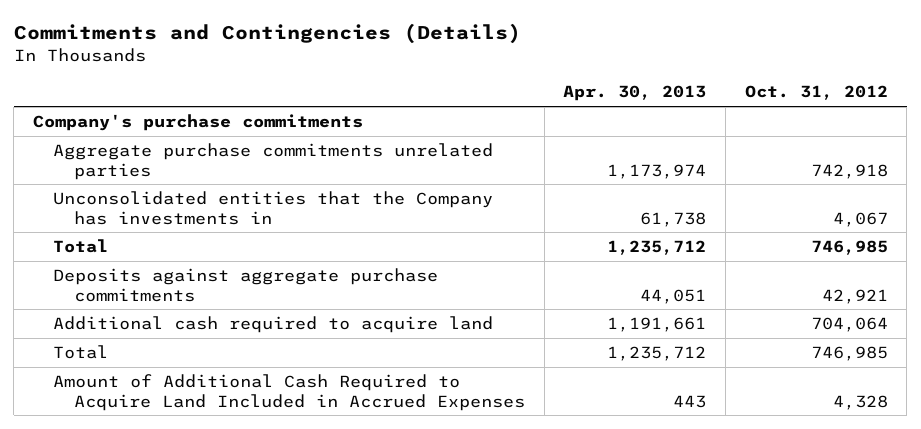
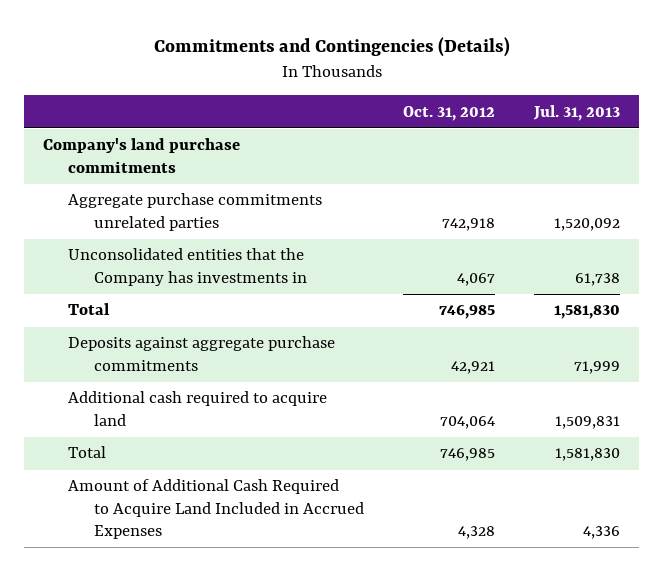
[563,85,707,102] Apr. 30, 2013 -> none
none -> [532,104,620,121] Jul. 31, 2013
[33,114,364,132] Company's purchase commitments -> [43,138,241,173] Company's land purchase commitments

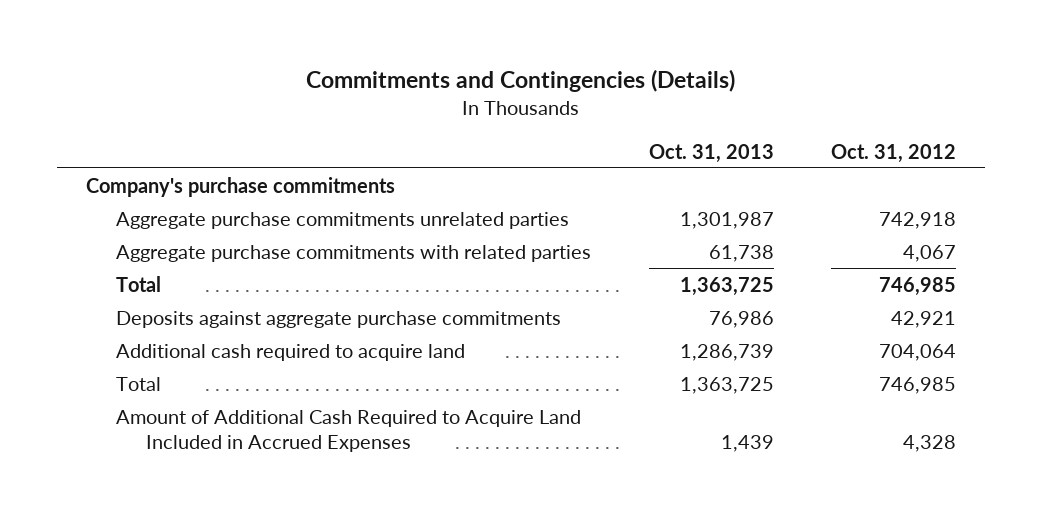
[532,104,620,121] Jul. 31, 2013 -> none
none -> [648,143,774,163] Oct. 31, 2013
[43,138,241,173] Company's land purchase commitments -> [85,176,395,197] Company's purchase commitments
[68,248,307,286] Unconsolidated entities that the Company has investments in -> [116,244,592,262] Aggregate purchase commitments with related parties

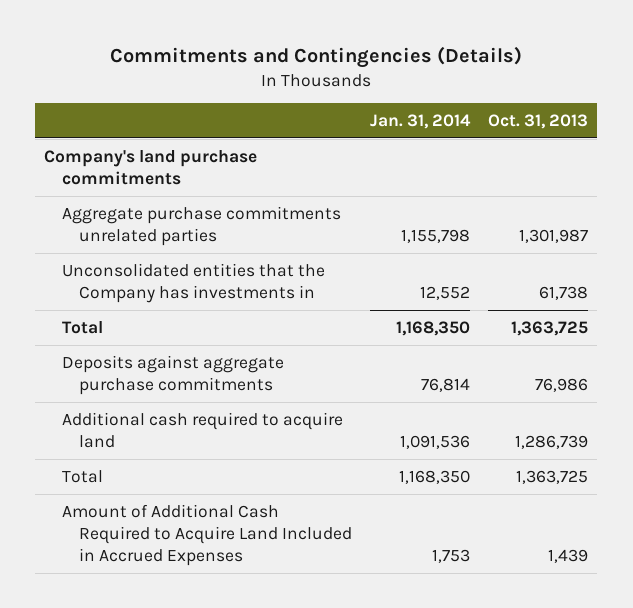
[831,143,957,163] Oct. 31, 2012 -> none
none -> [370,113,472,129] Jan. 31, 2014
[85,176,395,197] Company's purchase commitments -> [44,149,258,185] Company's land purchase commitments
[116,244,592,262] Aggregate purchase commitments with related parties -> [61,262,325,303] Unconsolidated entities that the Company has investments in

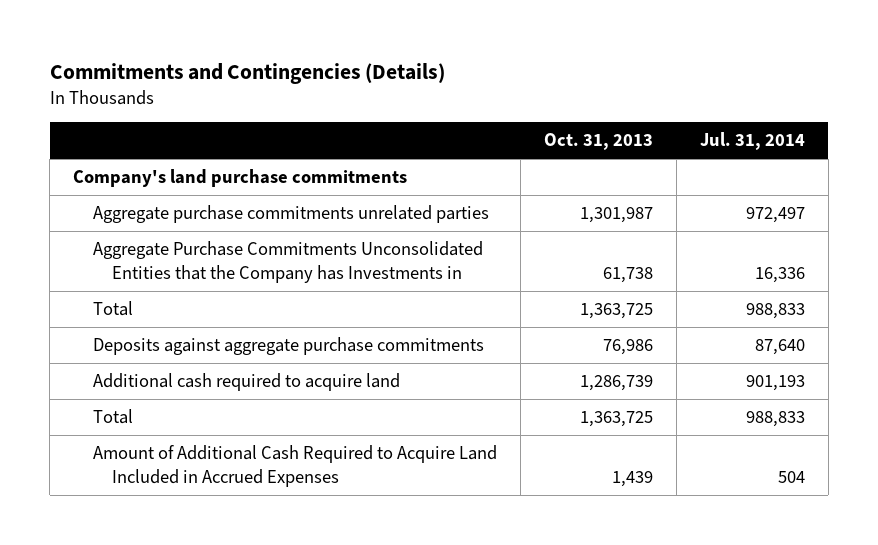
[370,113,472,129] Jan. 31, 2014 -> none
none -> [699,132,805,151] Jul. 31, 2014
[61,262,325,303] Unconsolidated entities that the Company has investments in -> [92,241,483,283] Aggregate Purchase Commitments Unconsolidated Entities that the Company has Investments in

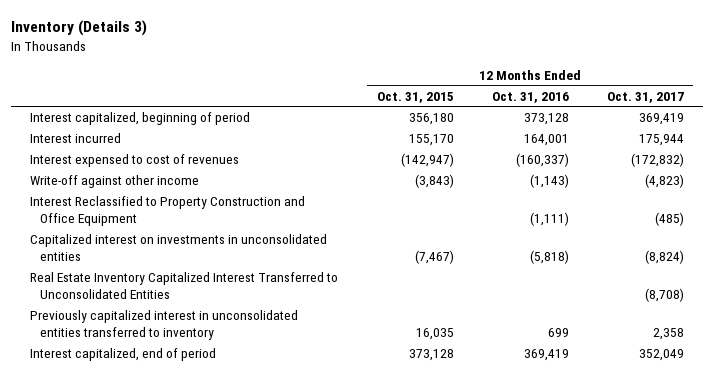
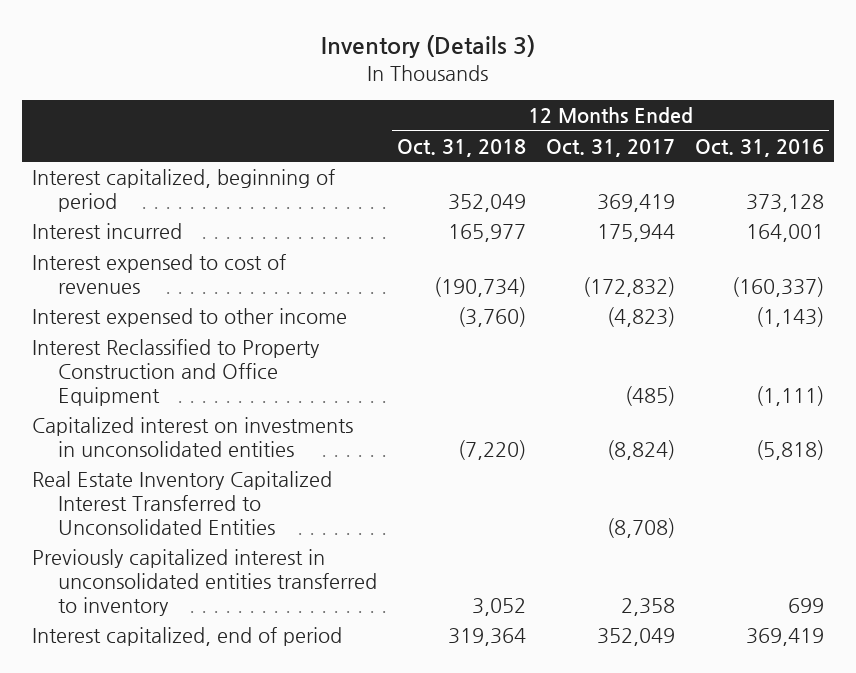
[376,91,454,103] Oct. 31, 2015 -> none
none -> [397,138,527,157] Oct. 31, 2018
[30,175,200,189] Write-off against other income -> [31,308,347,328] Interest expensed to other income

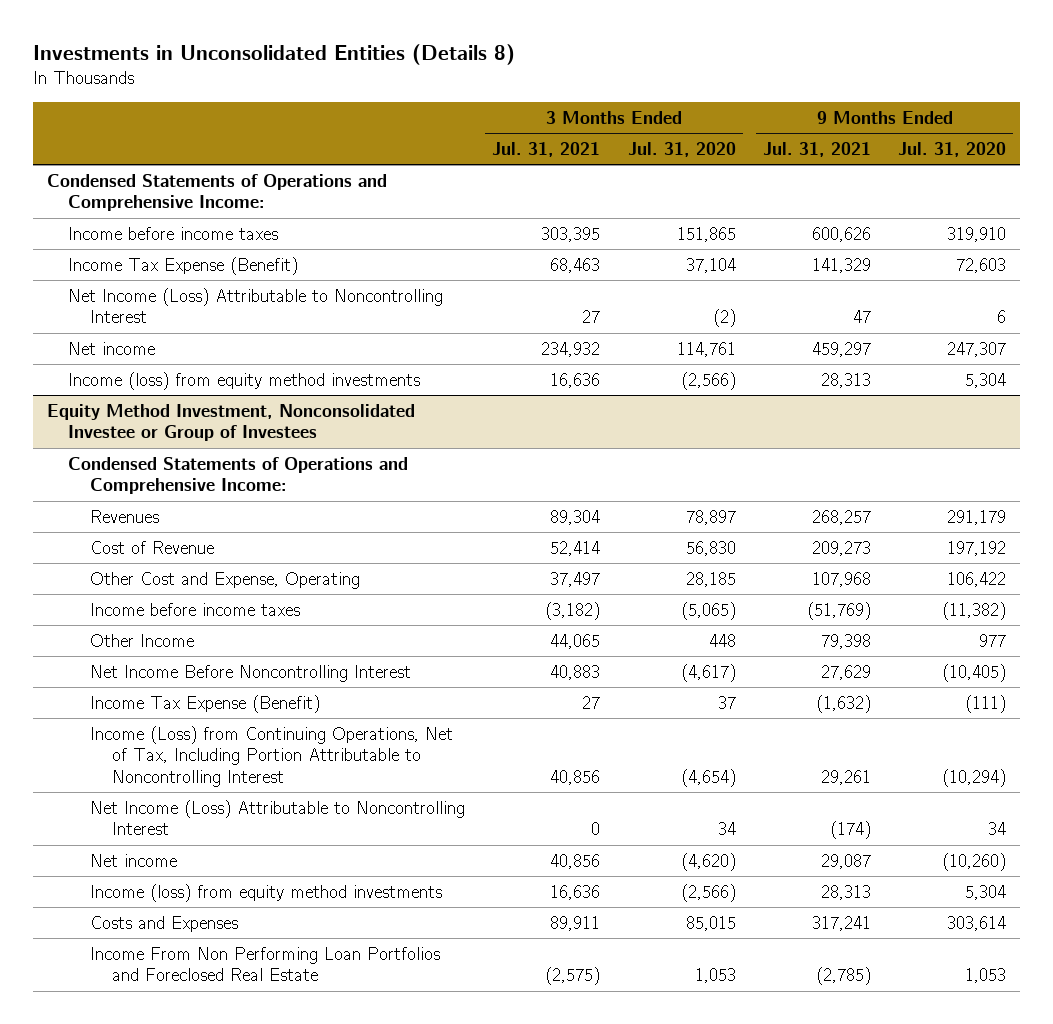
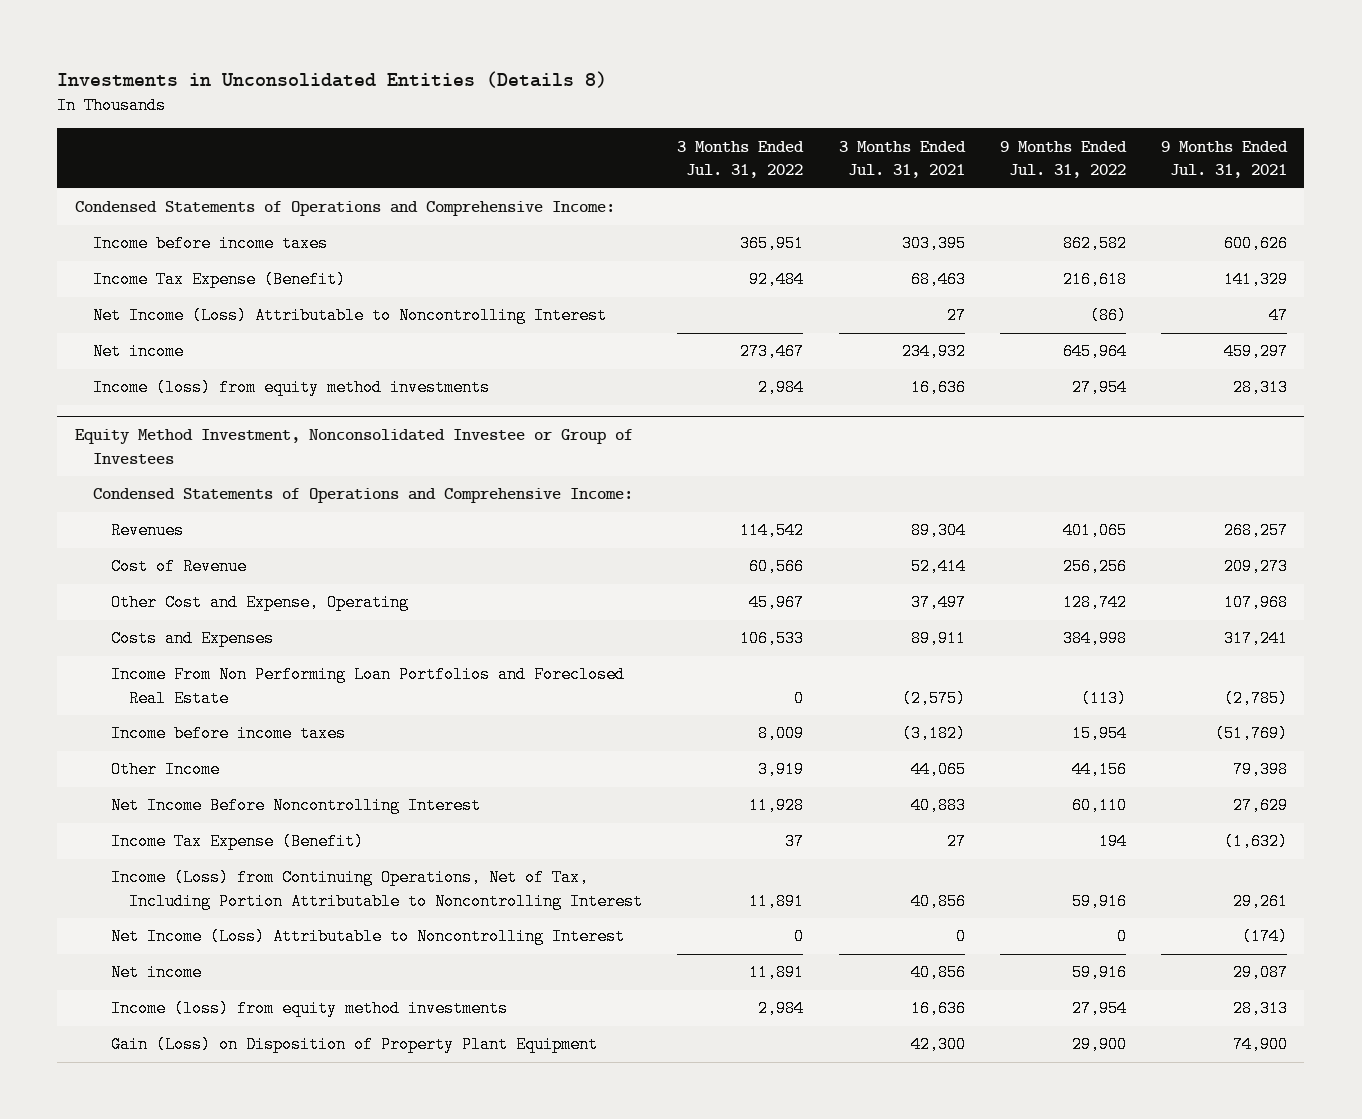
[627,141,736,157] Jul. 31, 2020 -> none
[898,141,1007,157] Jul. 31, 2020 -> none
none -> [677,140,805,179] 3 Months Ended Jul. 31, 2022
none -> [999,140,1127,179] 9 Months Ended Jul. 31, 2022
[89,915,238,932] Costs and Expenses -> [111,630,275,648] Costs and Expenses
[89,946,440,982] Income From Non Performing Loan Portfolios and Foreclosed Real Estate -> [111,666,626,707] Income From Non Performing Loan Portfolios and Foreclosed Real Estate
none -> [111,1036,599,1054] Gain (Loss) on Disposition of Property Plant Equipment

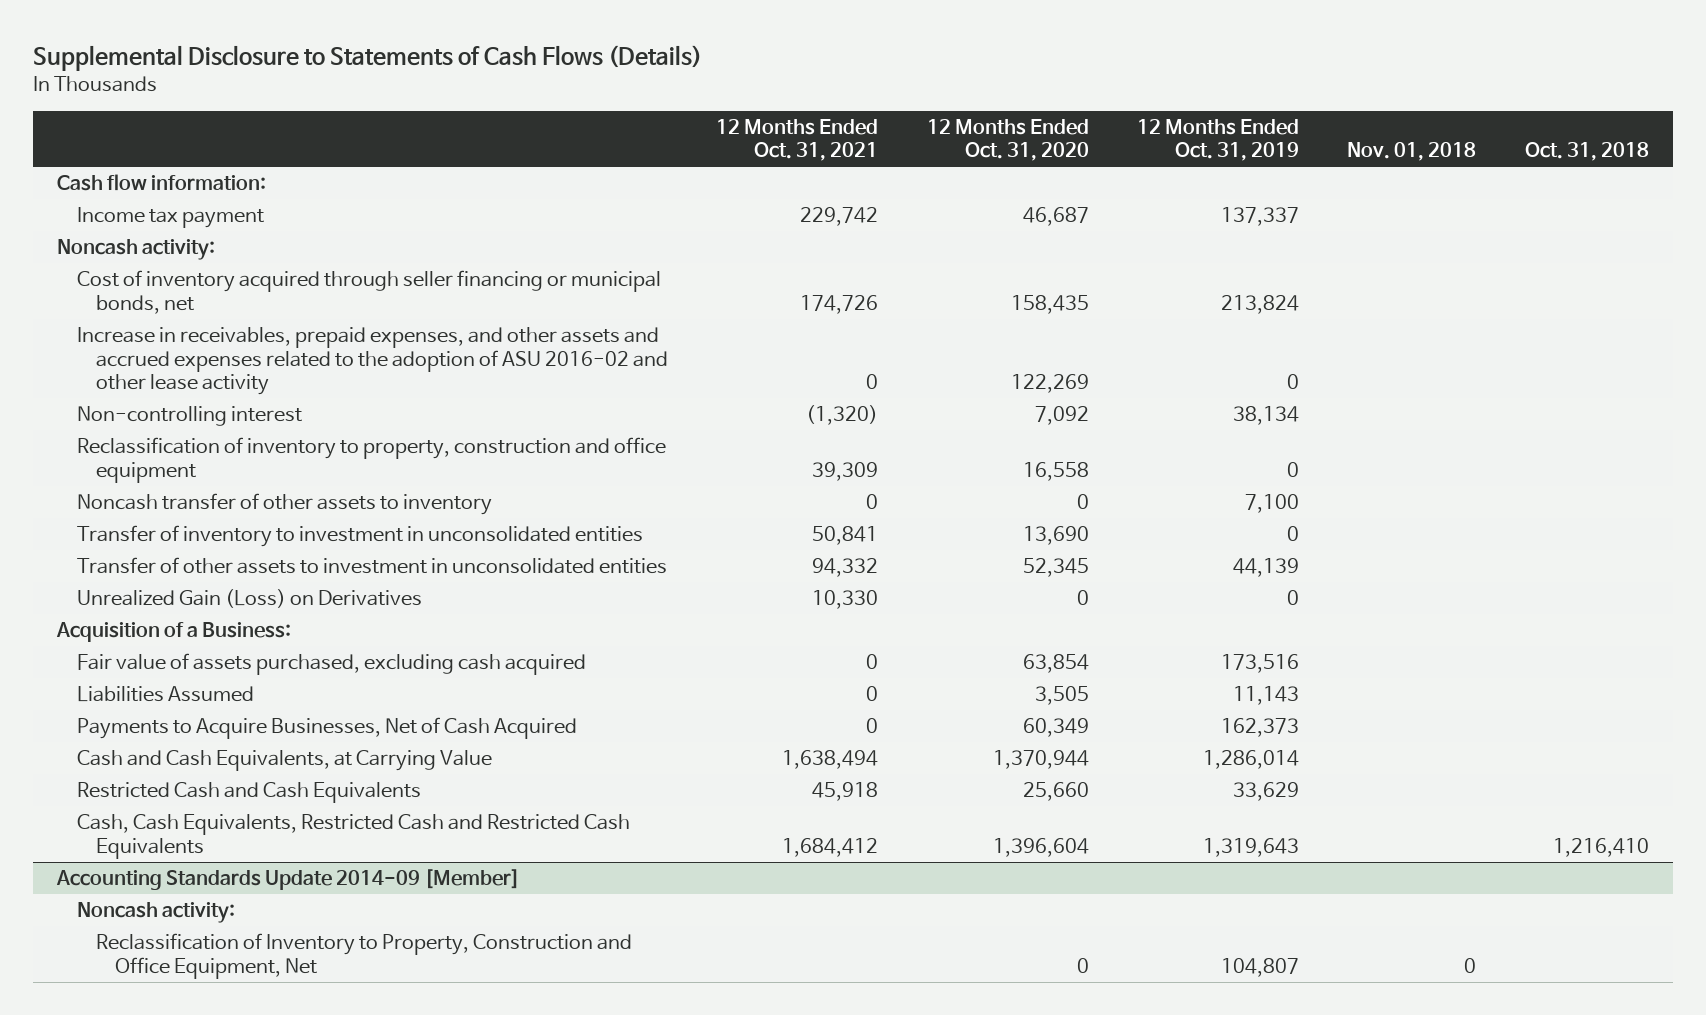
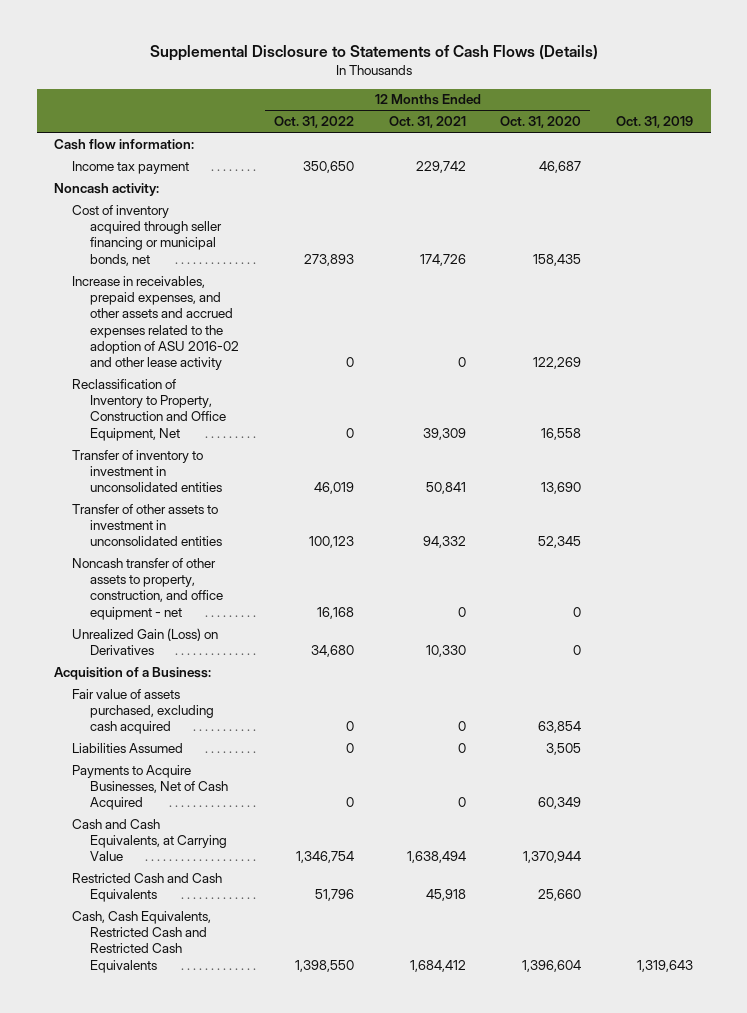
[1136,118,1299,162] 12 Months Ended Oct. 31, 2019 -> none
[1347,142,1477,162] Nov. 01, 2018 -> none
[1524,142,1649,162] Oct. 31, 2018 -> none
none -> [273,116,354,129] Oct. 31, 2022
none -> [616,116,694,129] Oct. 31, 2019
[76,406,302,427] Non-controlling interest -> none
[76,493,492,516] Noncash transfer of other assets to inventory -> none
[76,437,666,483] Reclassification of inventory to property, construction and office equipment -> [72,378,226,441] Reclassification of Inventory to Property, Construction and Office Equipment, Net
none -> [72,557,223,620] Noncash transfer of other assets to property, construction, and office equipment - net
[56,869,521,891] Accounting Standards Update 2014-09 [Member] -> none
[76,902,235,924] Noncash activity: -> none
[95,933,632,979] Reclassification of Inventory to Property, Construction and Office Equipment, Net -> none

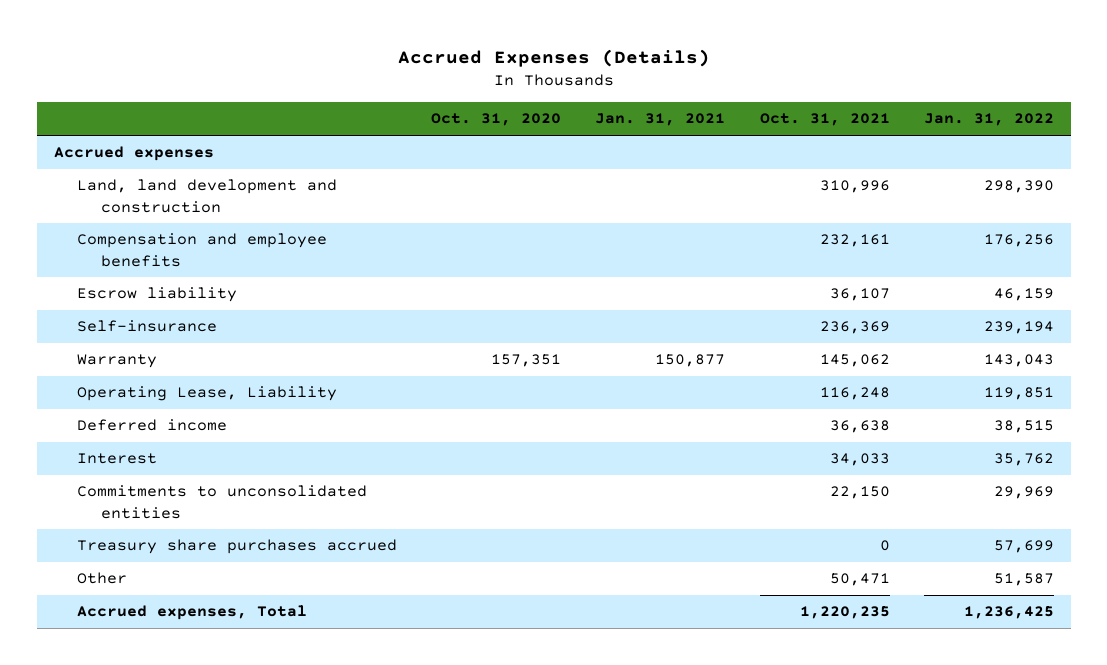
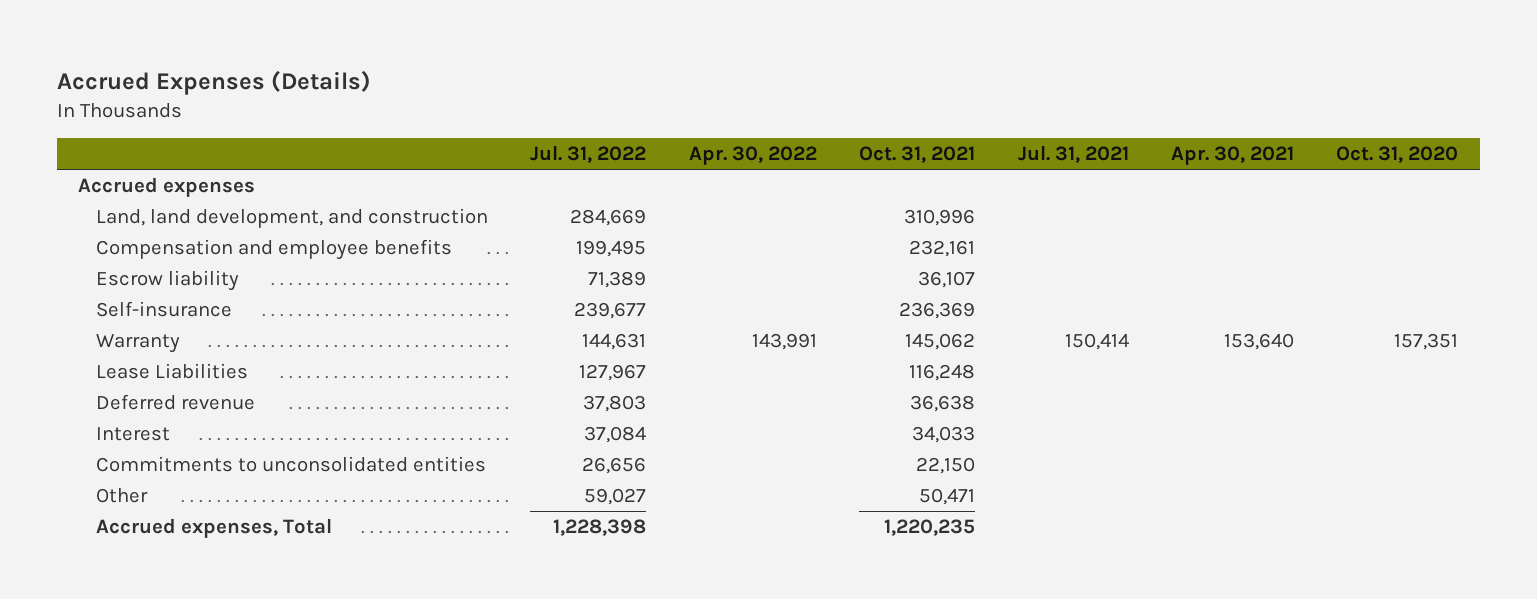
[595,113,726,127] Jan. 31, 2021 -> none
[923,113,1054,127] Jan. 31, 2022 -> none
none -> [530,144,647,163] Jul. 31, 2022
none -> [688,145,817,165] Apr. 30, 2022
none -> [1017,144,1129,163] Jul. 31, 2021
none -> [1171,145,1295,165] Apr. 30, 2021
[77,179,338,213] Land, land development and construction -> [95,208,488,229] Land, land development, and construction
[77,386,338,402] Operating Lease, Liability -> [95,363,248,380] Lease Liabilities
[77,419,228,432] Deferred income -> [95,394,255,411] Deferred revenue
[77,539,398,555] Treasury share purchases accrued -> none

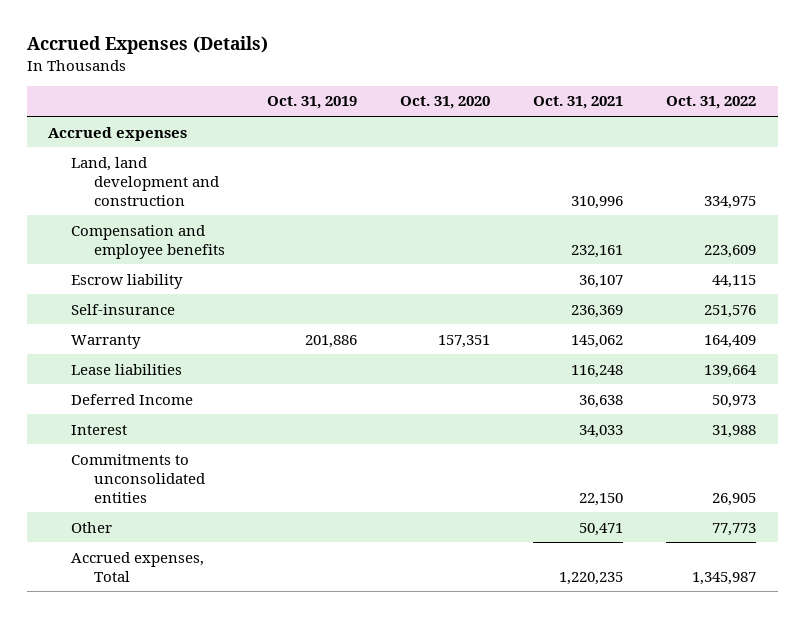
[530,144,647,163] Jul. 31, 2022 -> none
[688,145,817,165] Apr. 30, 2022 -> none
[1017,144,1129,163] Jul. 31, 2021 -> none
[1171,145,1295,165] Apr. 30, 2021 -> none
none -> [267,96,358,110] Oct. 31, 2019
none -> [666,96,757,110] Oct. 31, 2022
[95,208,488,229] Land, land development, and construction -> [70,156,219,206] Land, land development and construction
[95,363,248,380] Lease Liabilities -> [70,363,182,375] Lease liabilities
[95,394,255,411] Deferred revenue -> [70,393,193,405] Deferred Income

